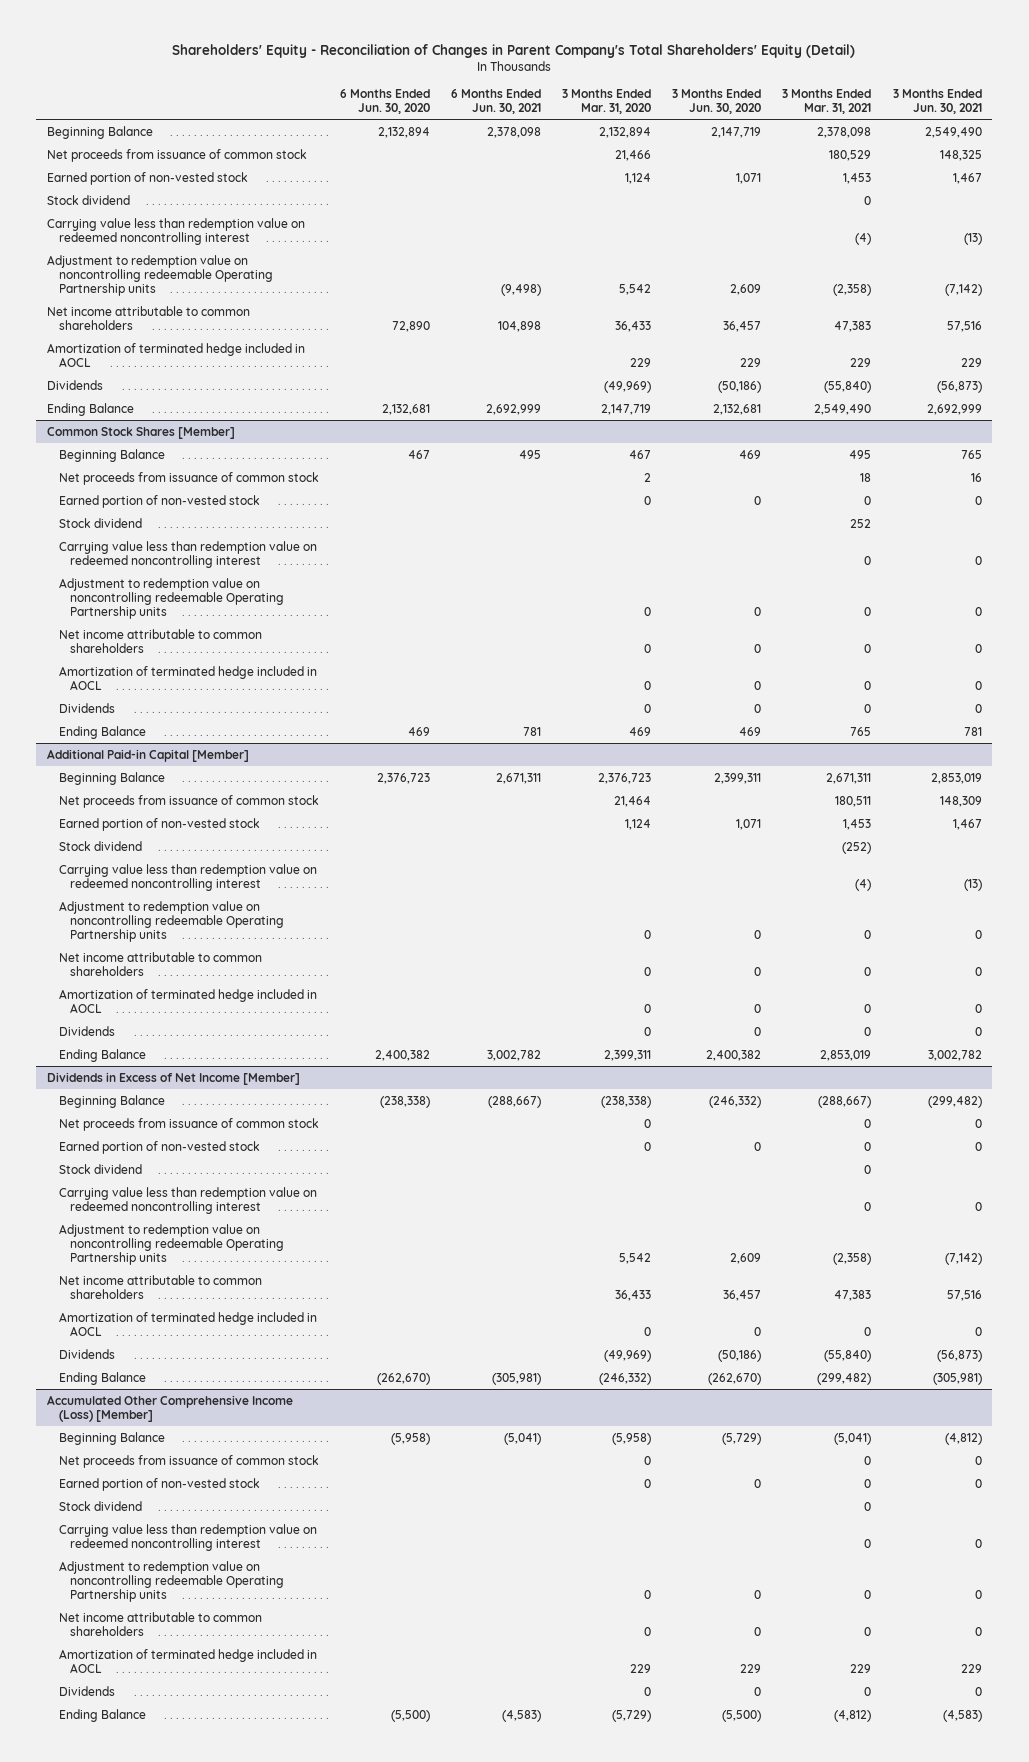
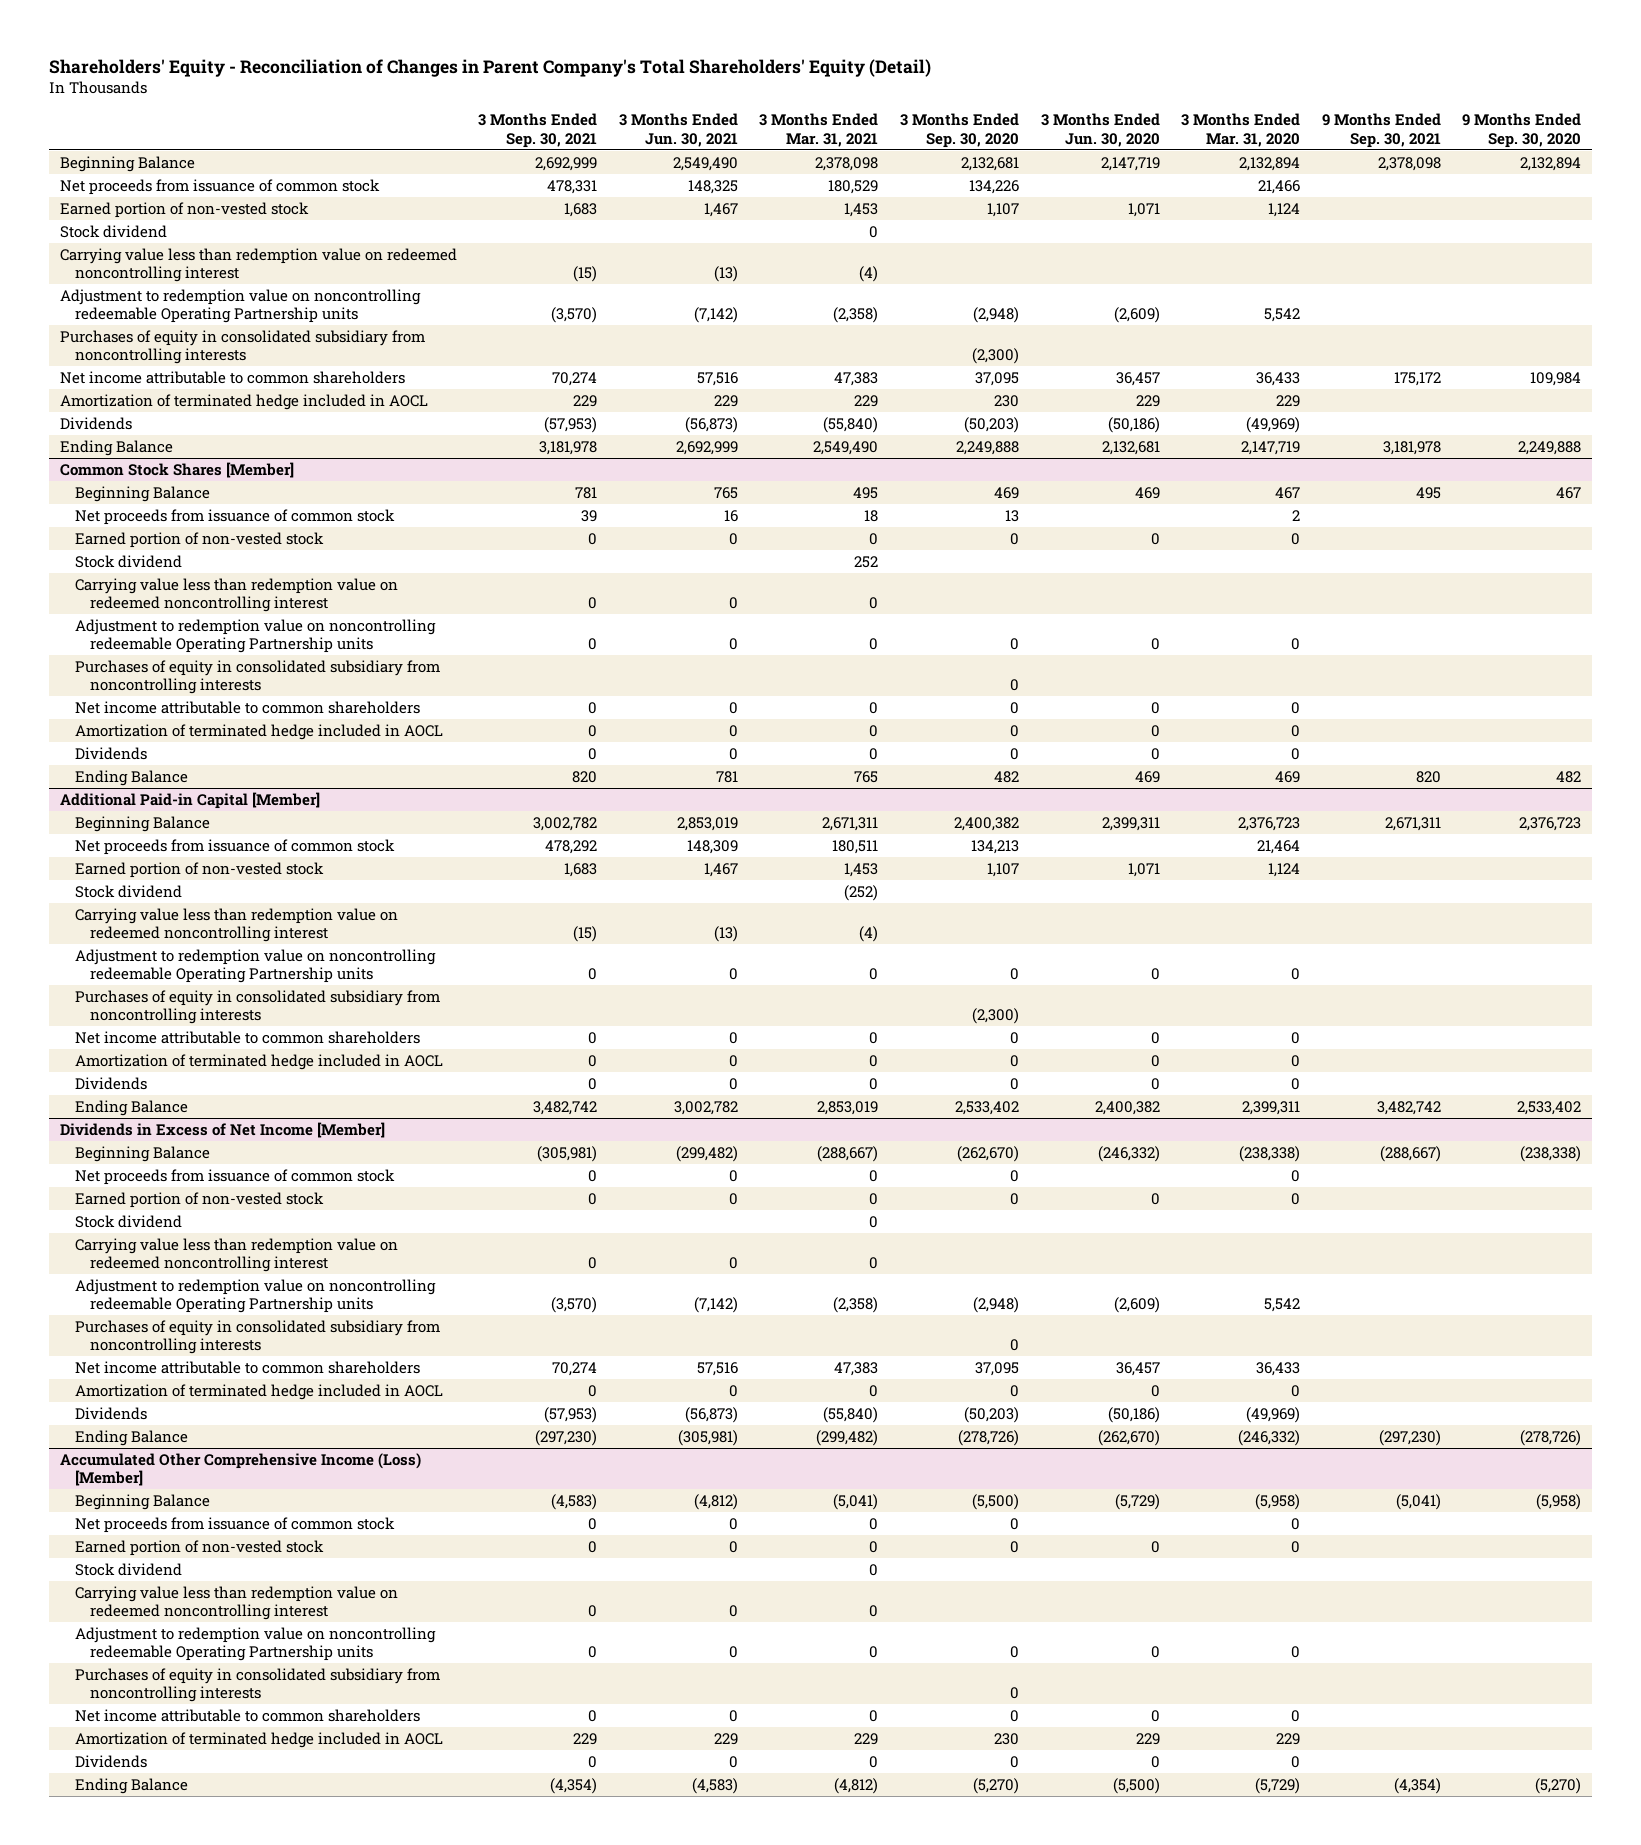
[339,89,430,114] 6 Months Ended Jun. 30, 2020 -> none
[450,89,541,114] 6 Months Ended Jun. 30, 2021 -> none
none -> [478,113,598,148] 3 Months Ended Sep. 30, 2021
none -> [899,113,1019,148] 3 Months Ended Sep. 30, 2020
none -> [1321,113,1441,148] 9 Months Ended Sep. 30, 2021
none -> [1462,113,1582,148] 9 Months Ended Sep. 30, 2020
[730,283,762,295] 2,609 -> [1113,307,1160,324] (2,609)
none -> [59,329,425,365] Purchases of equity in consolidated subsidiary from noncontrolling interests
none -> [74,659,440,695] Purchases of equity in consolidated subsidiary from noncontrolling interests
none -> [74,989,440,1025] Purchases of equity in consolidated subsidiary from noncontrolling interests
[730,1252,762,1264] 2,609 -> [1113,1297,1160,1314] (2,609)
none -> [74,1319,440,1355] Purchases of equity in consolidated subsidiary from noncontrolling interests
none -> [74,1667,440,1703] Purchases of equity in consolidated subsidiary from noncontrolling interests

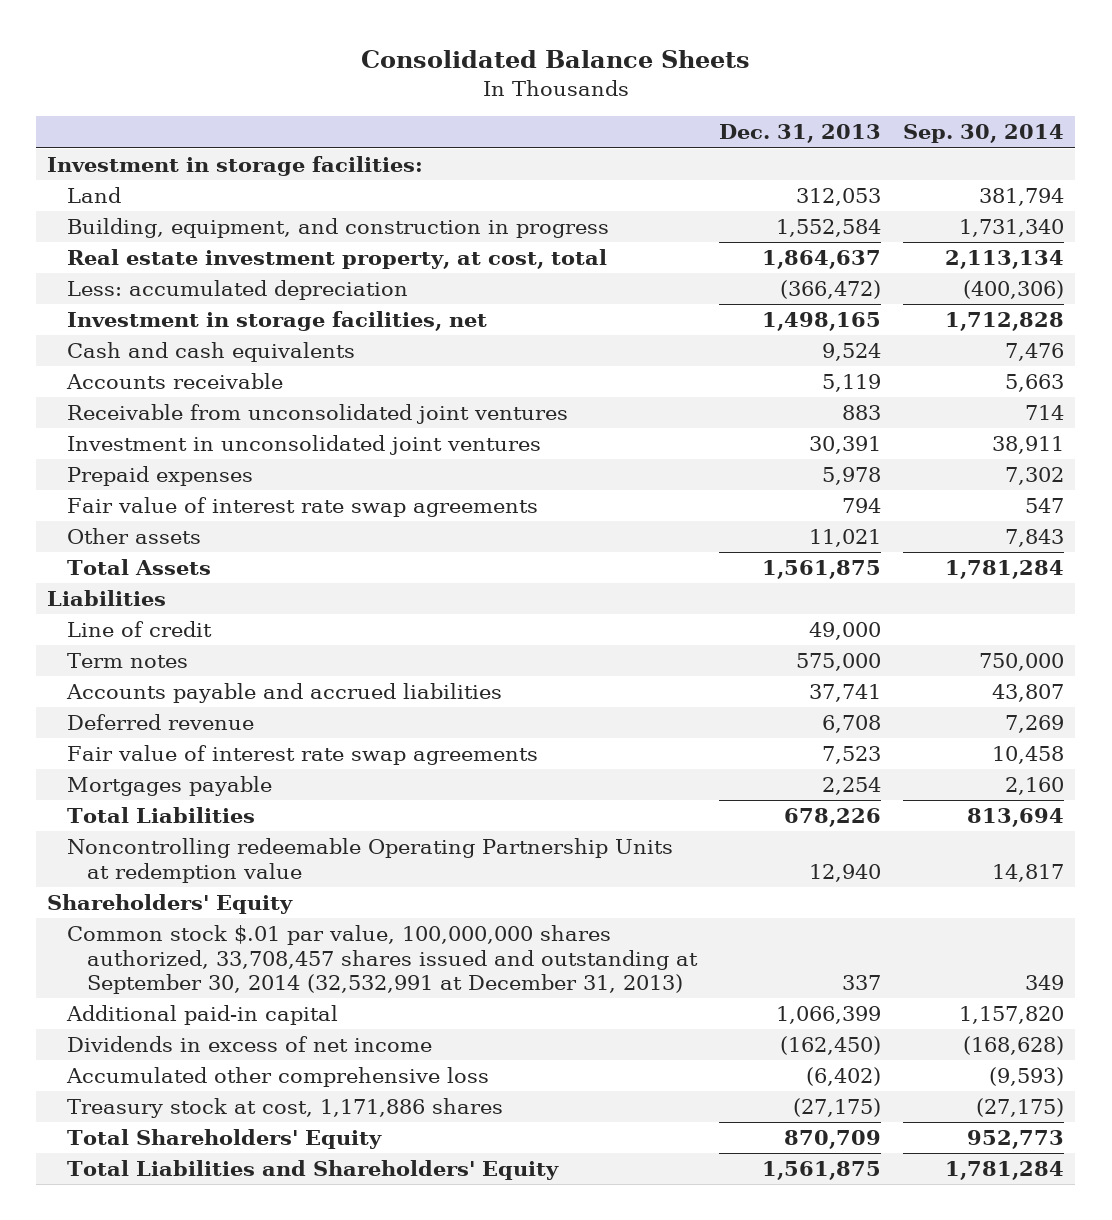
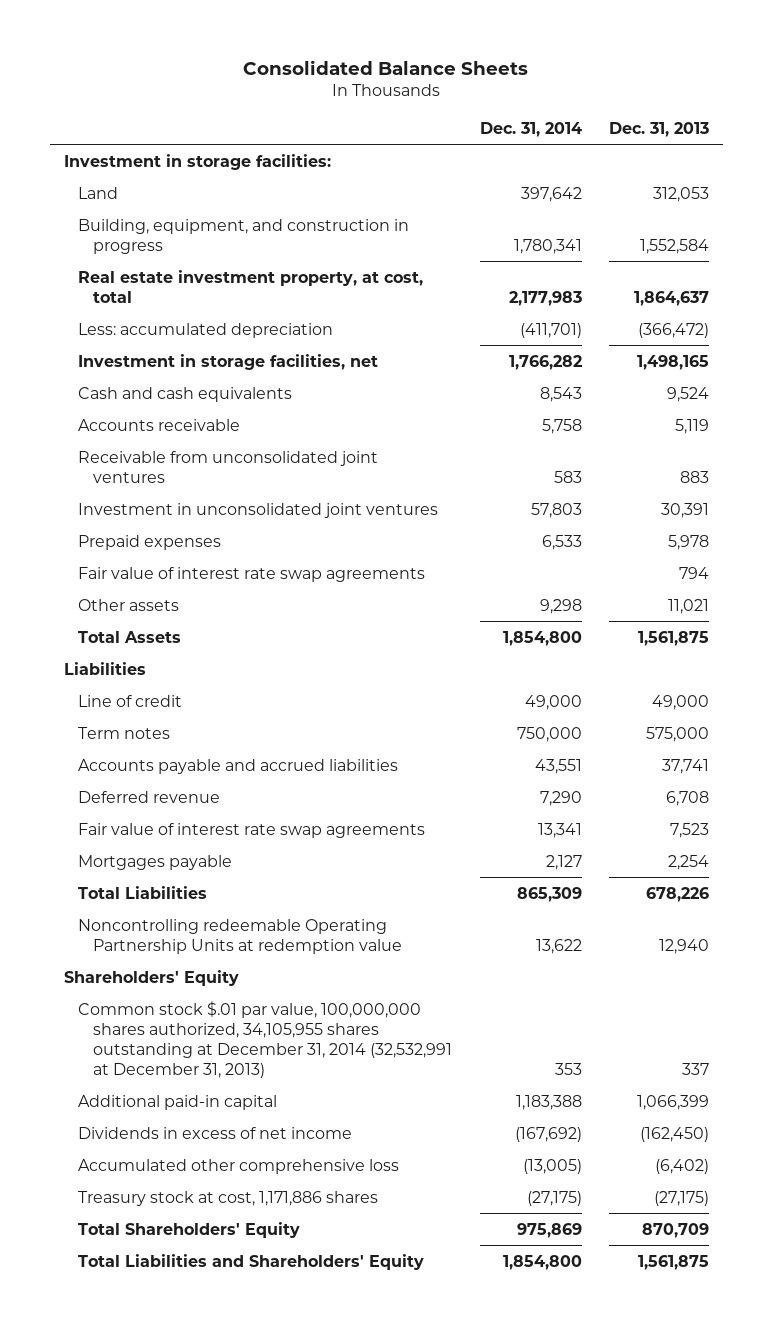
[903,124,1065,144] Sep. 30, 2014 -> none
none -> [479,121,582,137] Dec. 31, 2014
[67,925,699,995] Common stock $.01 par value, 100,000,000 shares authorized, 33,708,457 shares issued and outstanding at September 30, 2014 (32,532,991 at December 31, 2013) -> [78,1000,452,1079] Common stock $.01 par value, 100,000,000 shares authorized, 34,105,955 shares outstanding at December 31, 2014 (32,532,991 at December 31, 2013)

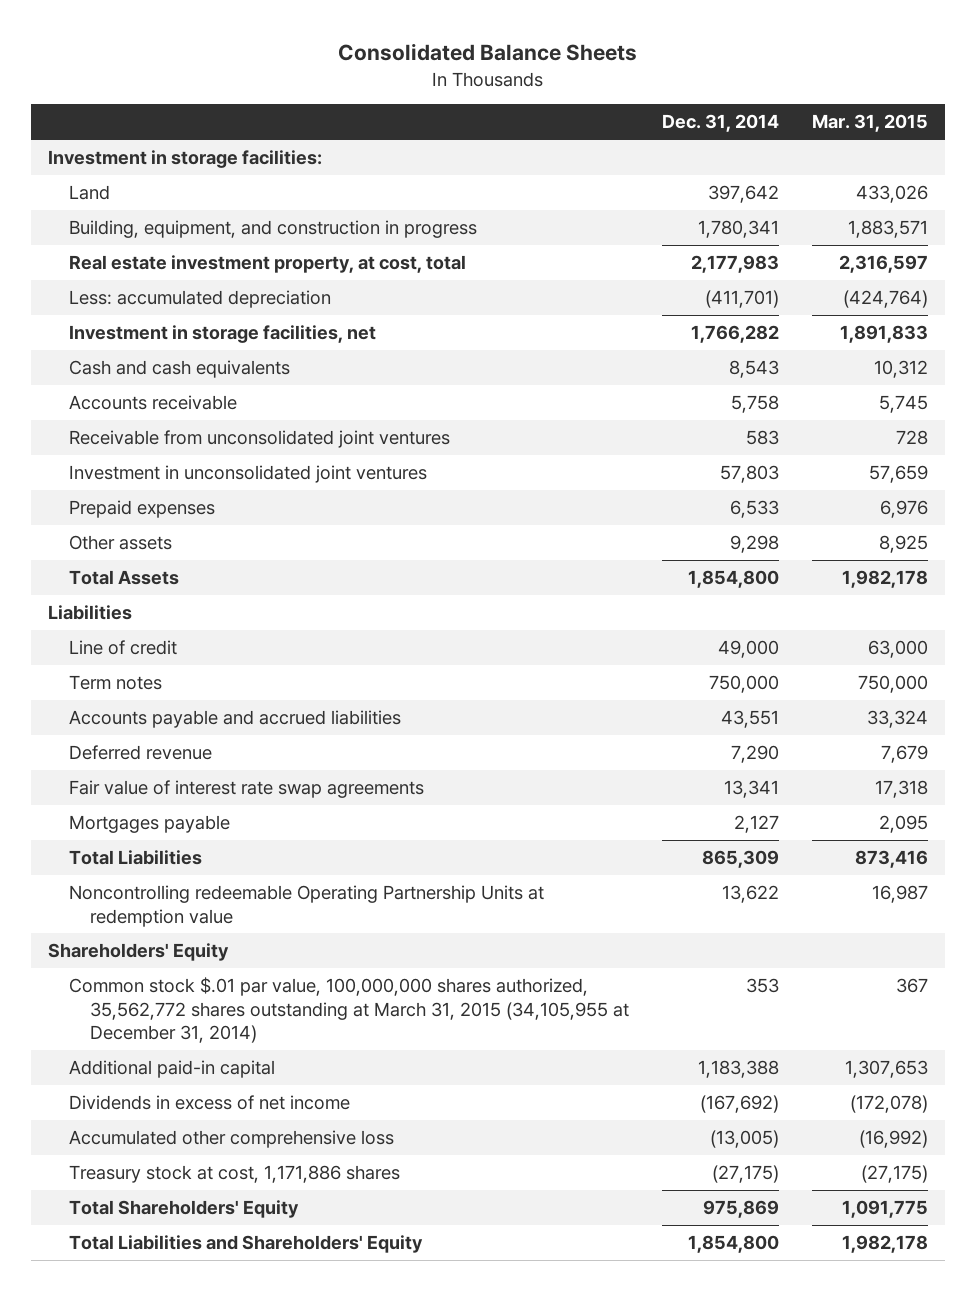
[609,121,710,137] Dec. 31, 2013 -> none
none -> [812,114,929,133] Mar. 31, 2015
[78,566,426,582] Fair value of interest rate swap agreements -> none
[78,1000,452,1079] Common stock $.01 par value, 100,000,000 shares authorized, 34,105,955 shares outstanding at December 31, 2014 (32,532,991 at December 31, 2013) -> [69,977,630,1043] Common stock $.01 par value, 100,000,000 shares authorized, 35,562,772 shares outstanding at March 31, 2015 (34,105,955 at December 31, 2014)

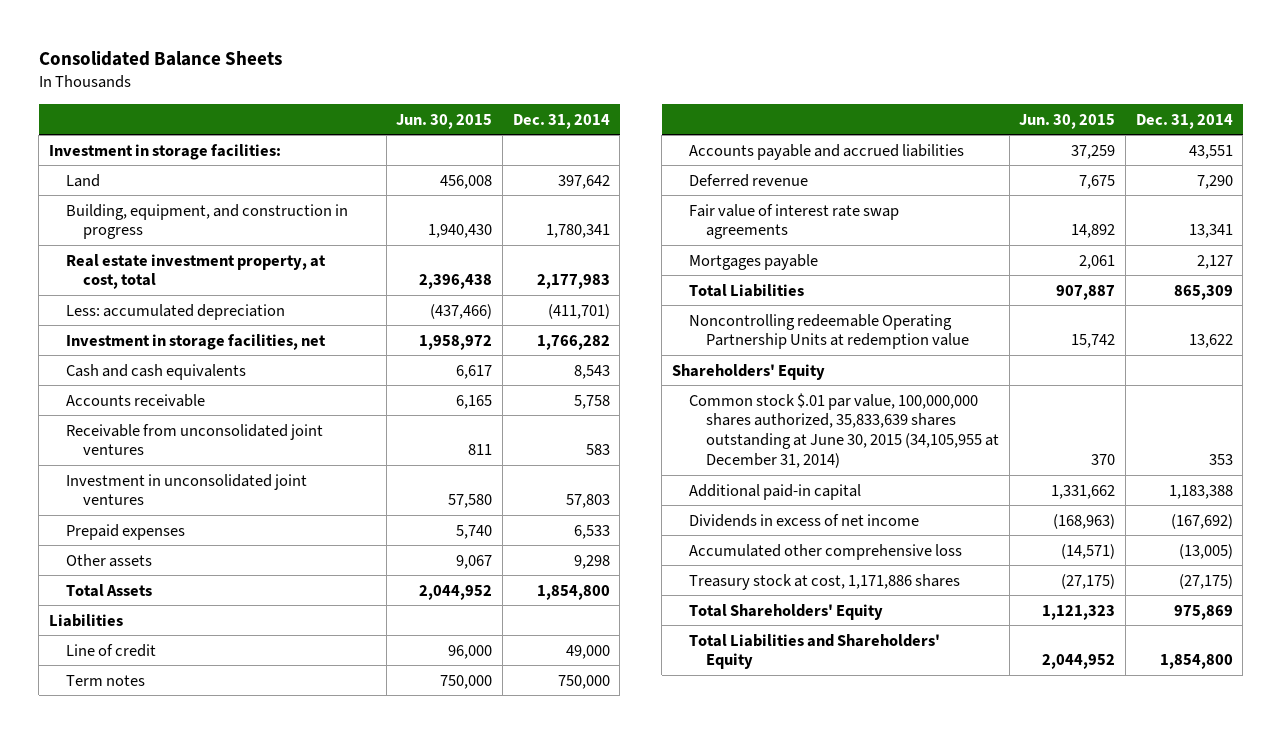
[812,114,929,133] Mar. 31, 2015 -> none
none -> [396,113,493,129] Jun. 30, 2015
[69,977,630,1043] Common stock $.01 par value, 100,000,000 shares authorized, 35,562,772 shares outstanding at March 31, 2015 (34,105,955 at December 31, 2014) -> [688,392,999,469] Common stock $.01 par value, 100,000,000 shares authorized, 35,833,639 shares outstanding at June 30, 2015 (34,105,955 at December 31, 2014)

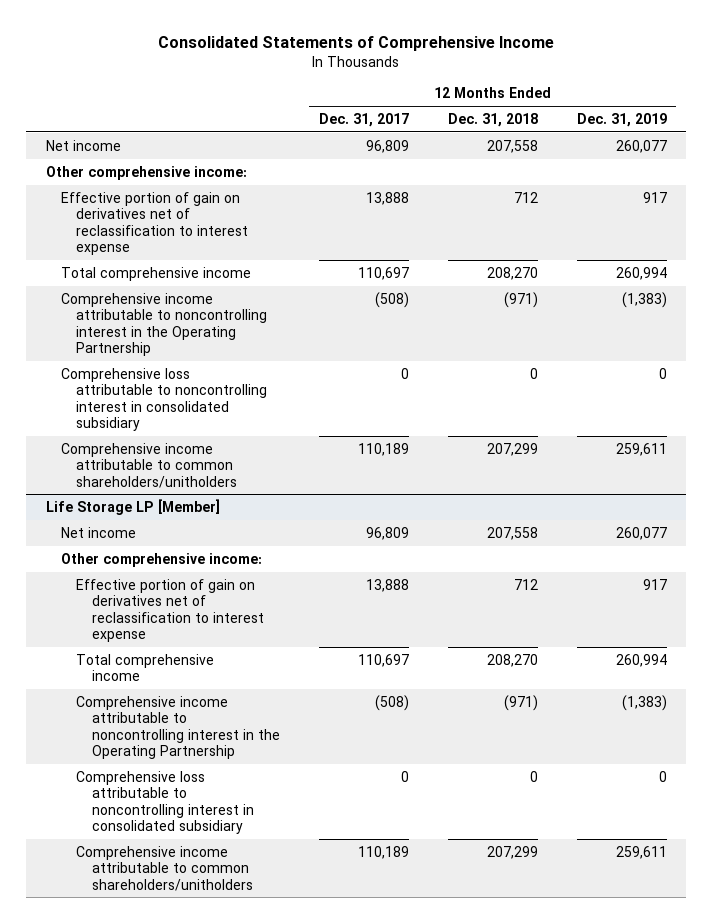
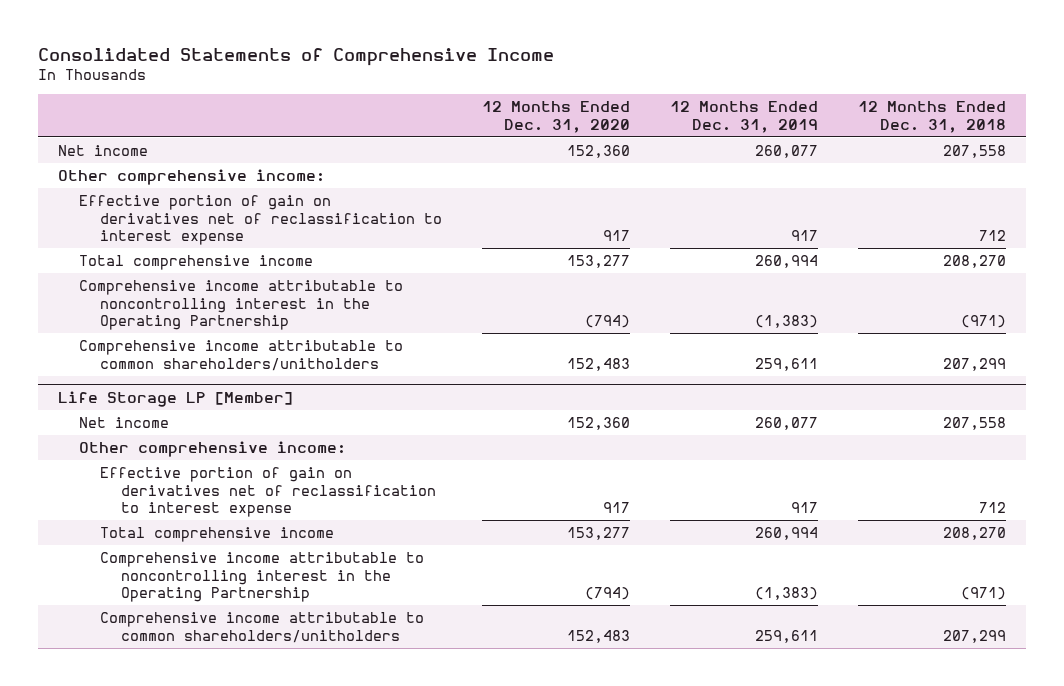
[318,112,409,127] Dec. 31, 2017 -> none
none -> [482,101,631,133] 12 Months Ended Dec. 31, 2020
[60,367,268,432] Comprehensive loss attributable to noncontrolling interest in consolidated subsidiary -> none
[76,770,254,835] Comprehensive loss attributable to noncontrolling interest in consolidated subsidiary -> none

